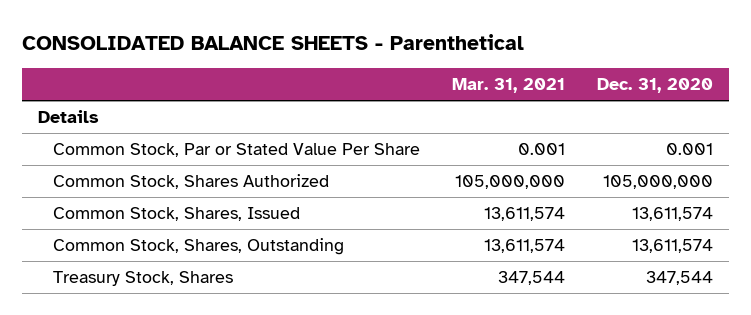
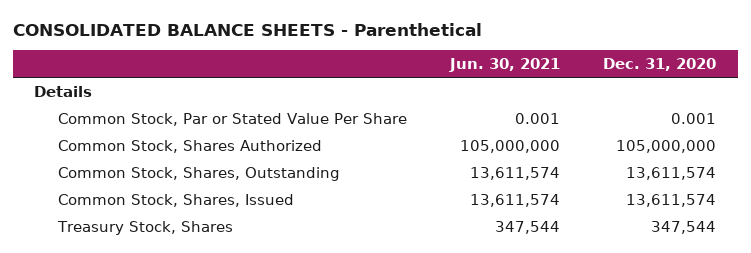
[451,78,565,94] Mar. 31, 2021 -> none
none -> [448,58,560,73] Jun. 30, 2021
[52,207,300,222] Common Stock, Shares, Issued -> [57,193,294,207] Common Stock, Shares, Issued

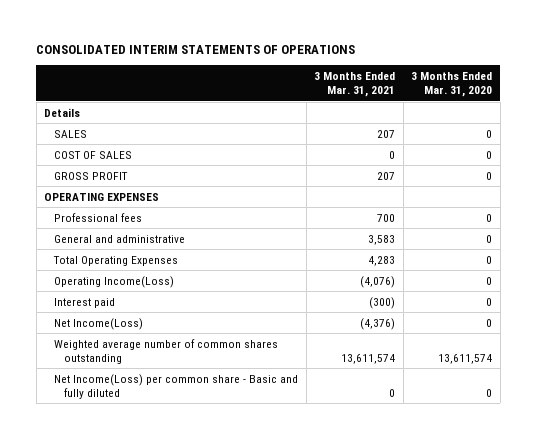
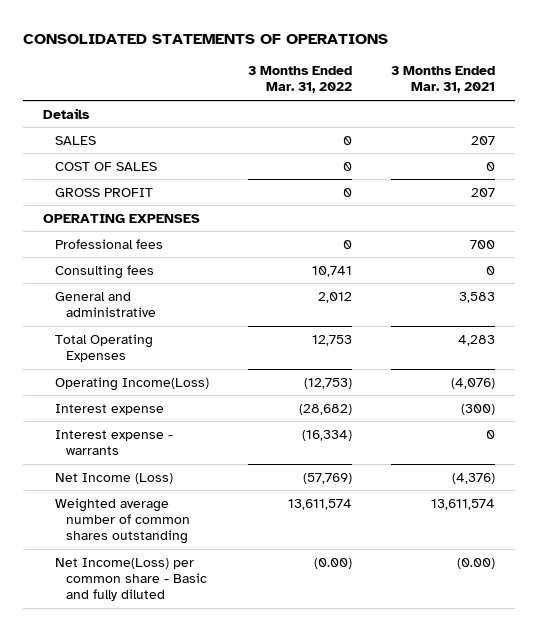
[36,44,356,54] CONSOLIDATED INTERIM STATEMENTS OF OPERATIONS -> [23,33,389,44] CONSOLIDATED STATEMENTS OF OPERATIONS
[411,72,493,98] 3 Months Ended Mar. 31, 2020 -> none
none -> [248,65,353,94] 3 Months Ended Mar. 31, 2022
none -> [54,264,154,279] Consulting fees
[54,297,116,308] Interest paid -> [54,403,164,415] Interest expense
none -> [54,429,173,456] Interest expense - warrants
[54,317,144,330] Net Income(Loss) -> [54,472,173,484] Net Income (Loss)
[389,388,396,397] 0 -> [457,557,496,569] (0.00)

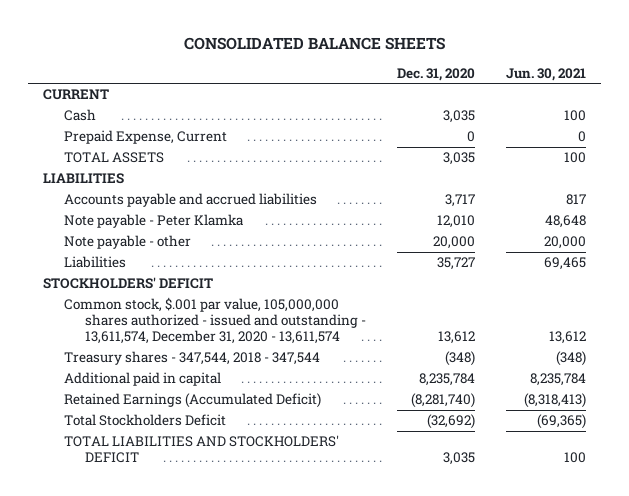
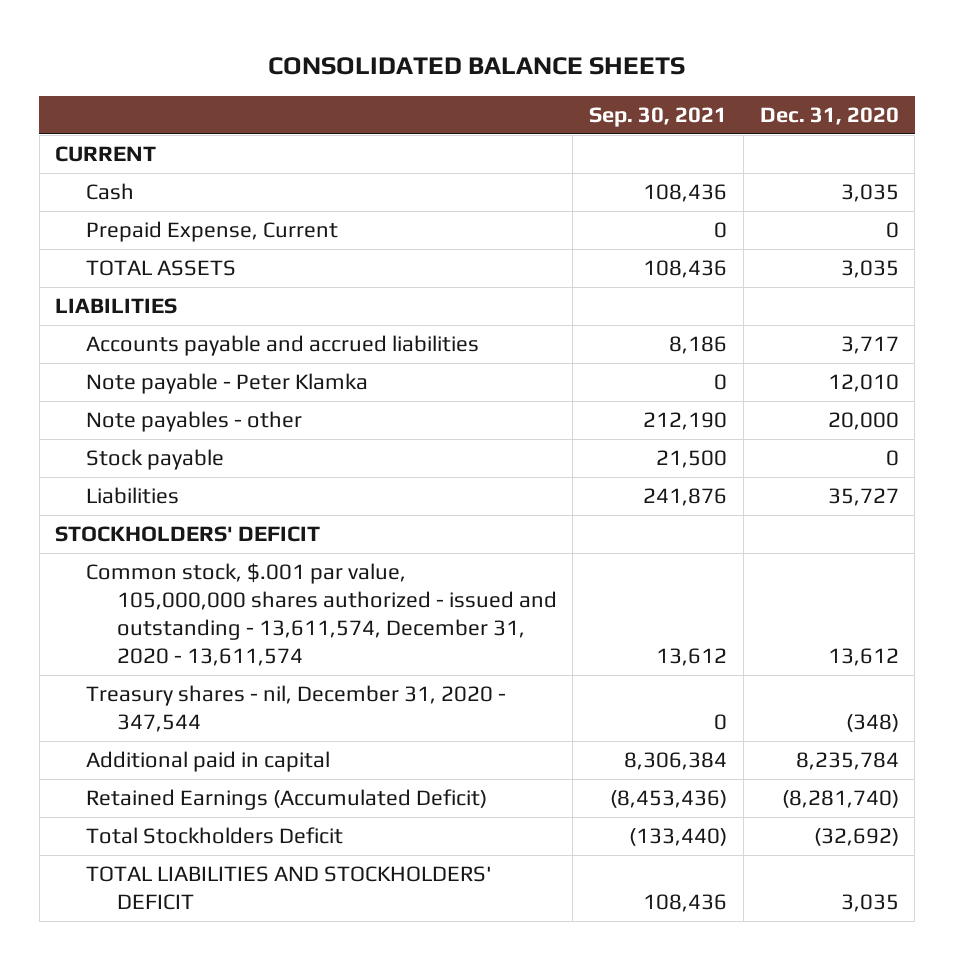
[505,67,586,81] Jun. 30, 2021 -> none
none -> [589,106,728,127] Sep. 30, 2021
[64,235,192,250] Note payable - other -> [86,411,303,433] Note payables - other
none -> [86,449,225,471] Stock payable
[64,351,321,366] Treasury shares - 347,544, 2018 - 347,544 -> [86,685,507,733] Treasury shares - nil, December 31, 2020 - 347,544

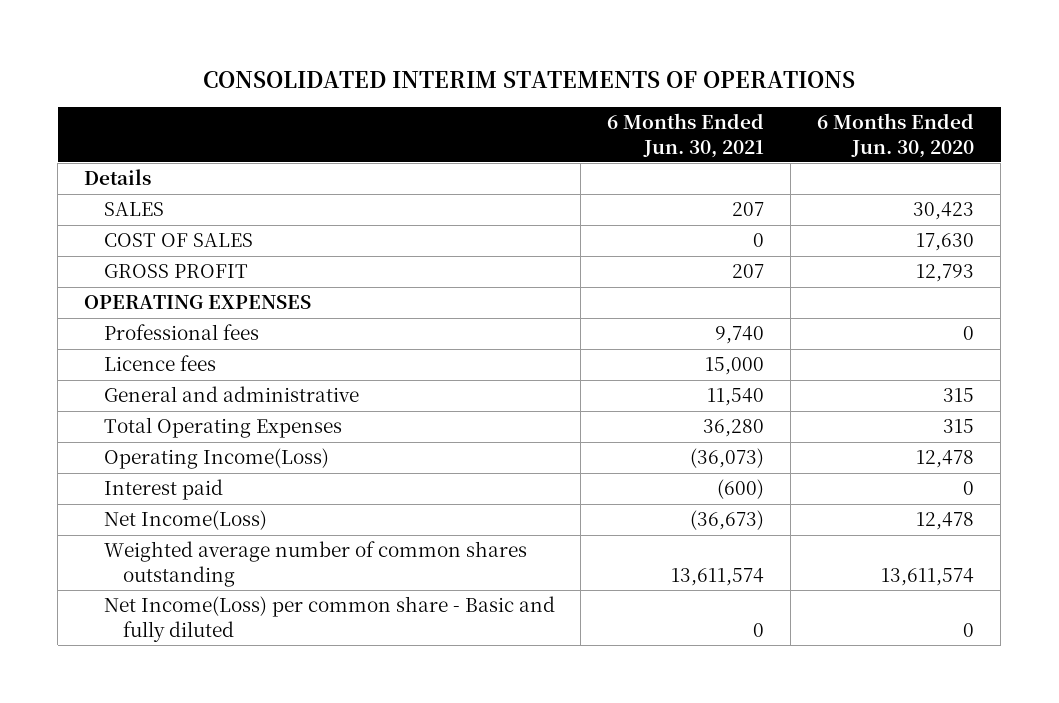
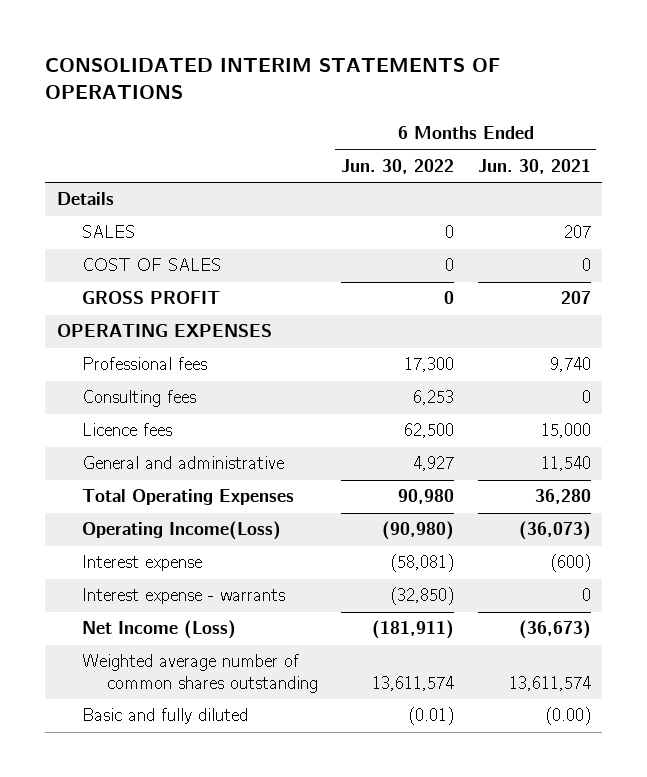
[817,113,975,158] 6 Months Ended Jun. 30, 2020 -> none
none -> [341,158,455,174] Jun. 30, 2022
none -> [81,390,196,408] Consulting fees
[103,479,223,501] Interest paid -> [81,555,202,572] Interest expense
none -> [81,588,285,605] Interest expense - warrants
[103,510,267,531] Net Income(Loss) -> [81,620,236,640] Net Income (Loss)
[103,596,555,642] Net Income(Loss) per common share - Basic and fully diluted -> none
none -> [81,708,248,725] Basic and fully diluted

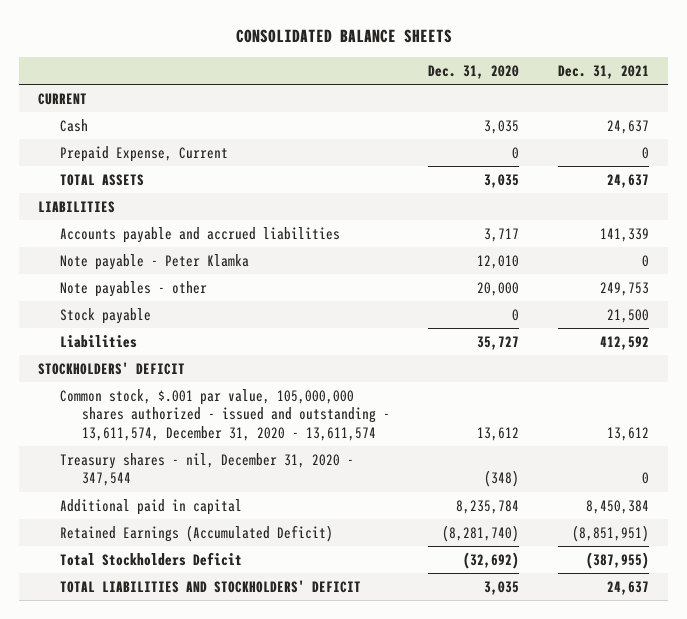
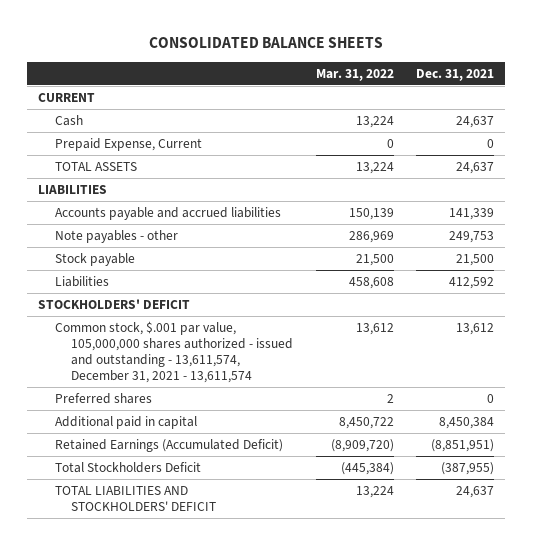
[428,65,520,80] Dec. 31, 2020 -> none
none -> [315,68,394,81] Mar. 31, 2022
[59,253,249,270] Note payable - Peter Klamka -> none
[59,452,354,487] Treasury shares - nil, December 31, 2020 - 347,544 -> none
[59,388,390,442] Common stock, $.001 par value, 105,000,000 shares authorized - issued and outstanding - 13,611,574, December 31, 2020 - 13,611,574 -> [54,320,294,383] Common stock, $.001 par value, 105,000,000 shares authorized - issued and outstanding - 13,611,574, December 31, 2021 - 13,611,574
none -> [54,392,152,404] Preferred shares

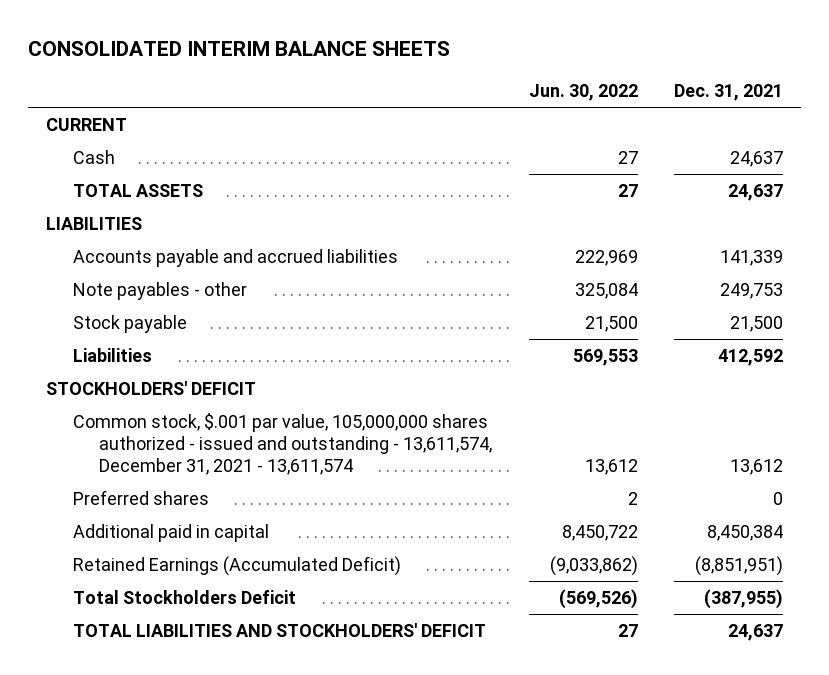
[149,37,384,49] CONSOLIDATED BALANCE SHEETS -> [27,41,450,57] CONSOLIDATED INTERIM BALANCE SHEETS
[315,68,394,81] Mar. 31, 2022 -> none
none -> [528,84,638,102] Jun. 30, 2022
[54,137,202,151] Prepaid Expense, Current -> none

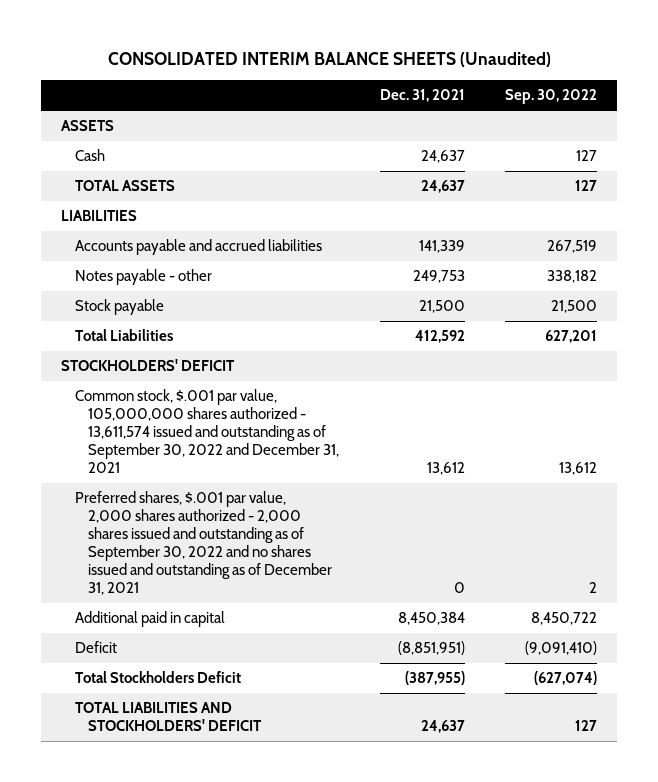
[27,41,450,57] CONSOLIDATED INTERIM BALANCE SHEETS -> [108,51,552,67] CONSOLIDATED INTERIM BALANCE SHEETS (Unaudited)
[528,84,638,102] Jun. 30, 2022 -> none
none -> [504,89,597,105] Sep. 30, 2022
[46,117,128,131] CURRENT -> none
none -> [61,120,115,132] ASSETS
[72,281,247,300] Note payables - other -> [74,269,212,286] Notes payable - other
[72,347,152,362] Liabilities -> [74,329,173,342] Total Liabilities
[72,412,493,475] Common stock, $.001 par value, 105,000,000 shares authorized - issued and outstanding - 13,611,574, December 31, 2021 - 13,611,574 -> [74,389,340,473] Common stock, $.001 par value, 105,000,000 shares authorized - 13,611,574 issued and outstanding as of September 30, 2022 and December 31, 2021
[72,489,209,505] Preferred shares -> [74,491,333,595] Preferred shares, $.001 par value, 2,000 shares authorized - 2,000 shares issued and outstanding as of September 30, 2022 and no shares issued and outstanding as of December 31, 2021
[72,555,401,576] Retained Earnings (Accumulated Deficit) -> [74,641,117,654] Deficit

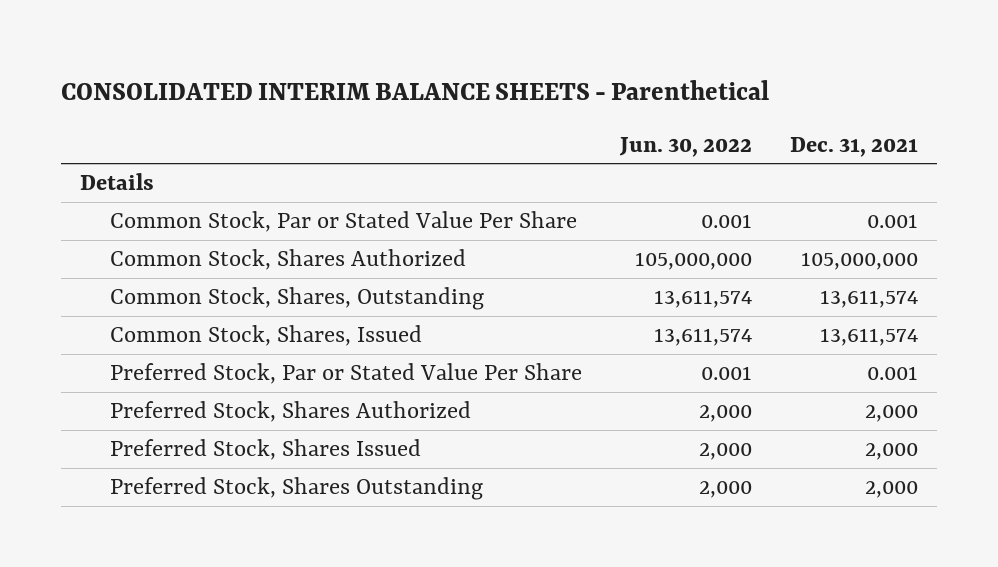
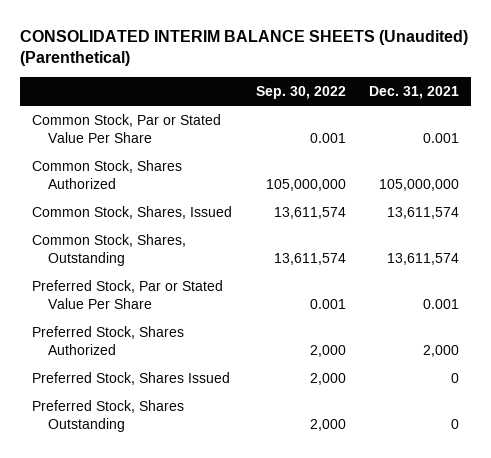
[60,80,769,101] CONSOLIDATED INTERIM BALANCE SHEETS - Parenthetical -> [20,29,469,67] CONSOLIDATED INTERIM BALANCE SHEETS (Unaudited) (Parenthetical)
[619,136,753,157] Jun. 30, 2022 -> none
none -> [255,86,346,100] Sep. 30, 2022
[79,173,154,191] Details -> none
[109,287,484,311] Common Stock, Shares, Outstanding -> [32,233,187,266] Common Stock, Shares, Outstanding
[865,443,919,461] 2,000 -> [451,372,460,383] 0
[865,481,919,499] 2,000 -> [451,418,460,429] 0

